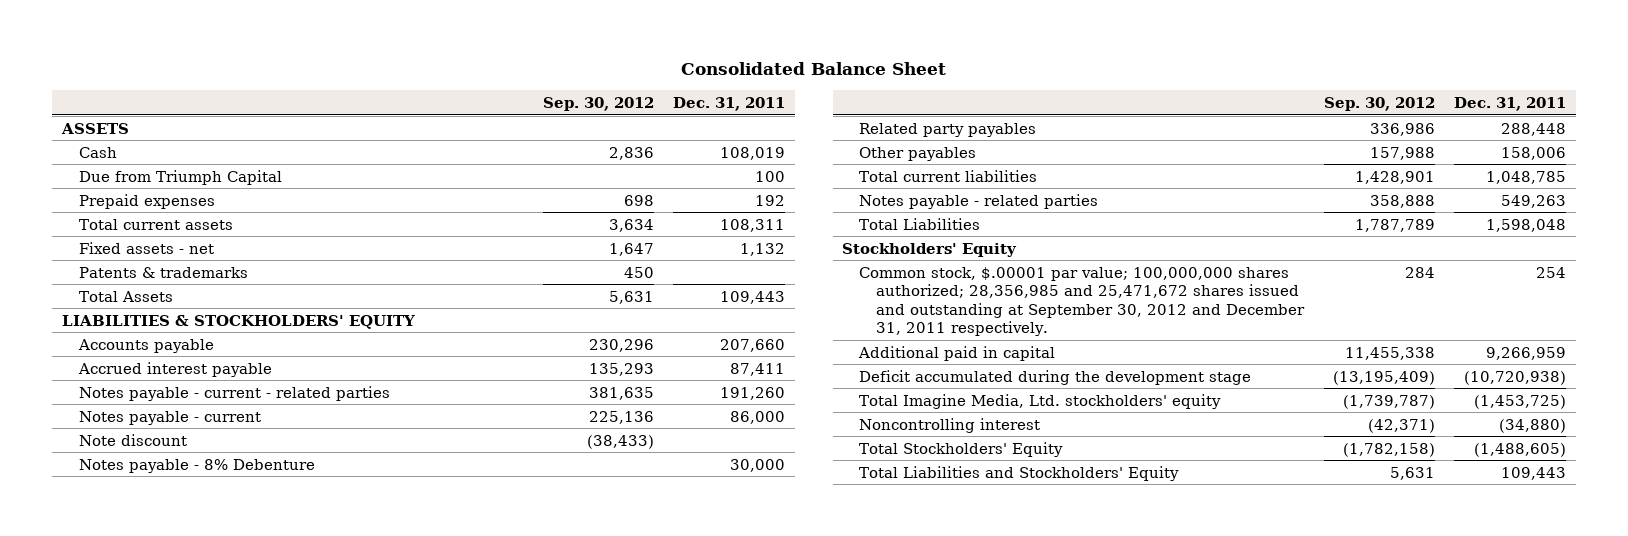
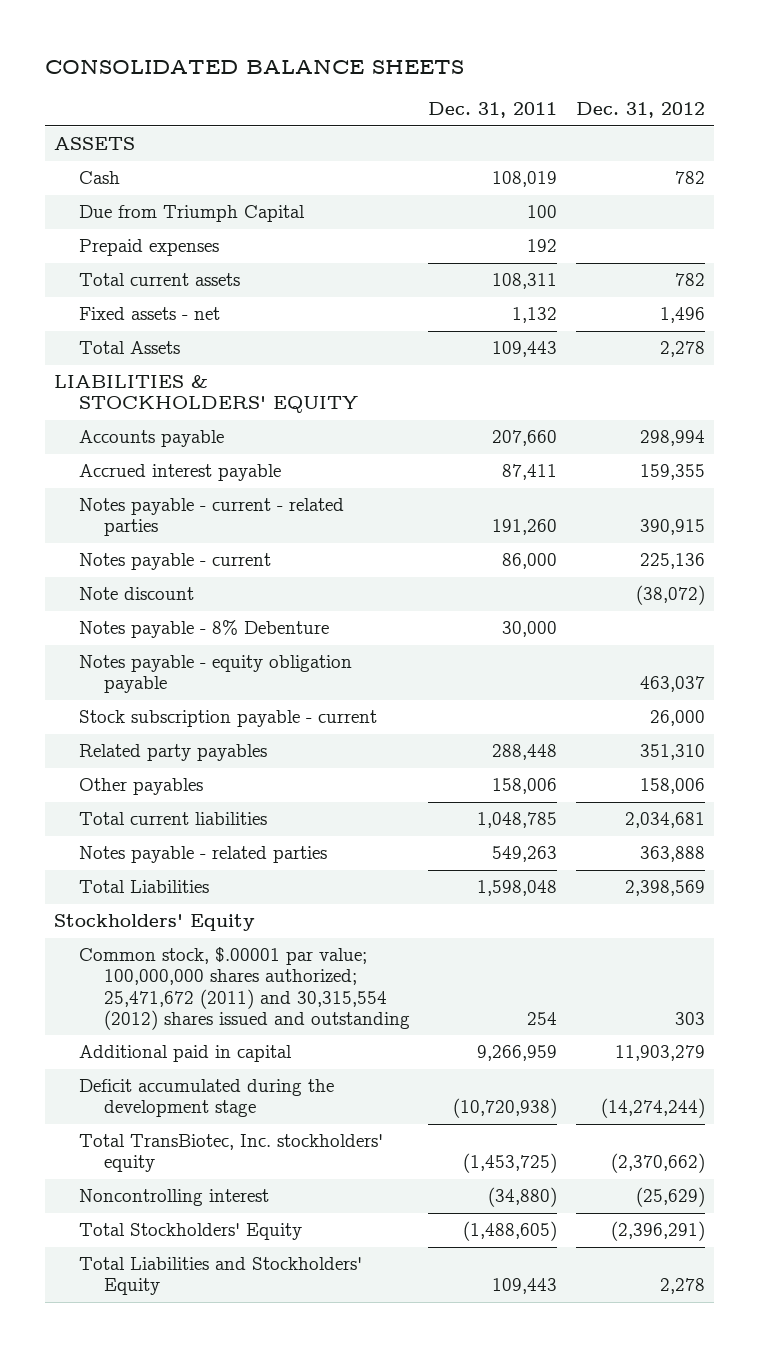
[680,62,946,76] Consolidated Balance Sheet -> [45,58,465,74] CONSOLIDATED BALANCE SHEETS
[543,96,655,111] Sep. 30, 2012 -> none
none -> [575,102,705,119] Dec. 31, 2012
[78,266,248,278] Patents & trademarks -> none
none -> [79,655,353,694] Notes payable - equity obligation payable
none -> [79,710,378,728] Stock subscription payable - current
[859,266,1306,337] Common stock, $.00001 par value; 100,000,000 shares authorized; 28,356,985 and 25,471,672 shares issued and outstanding at September 30, 2012 and December 31, 2011 respectively. -> [79,947,410,1030] Common stock, $.00001 par value; 100,000,000 shares authorized; 25,471,672 (2011) and 30,315,554 (2012) shares issued and outstanding
[859,393,1222,409] Total Imagine Media, Ltd. stockholders' equity -> [79,1134,384,1173] Total TransBiotec, Inc. stockholders' equity

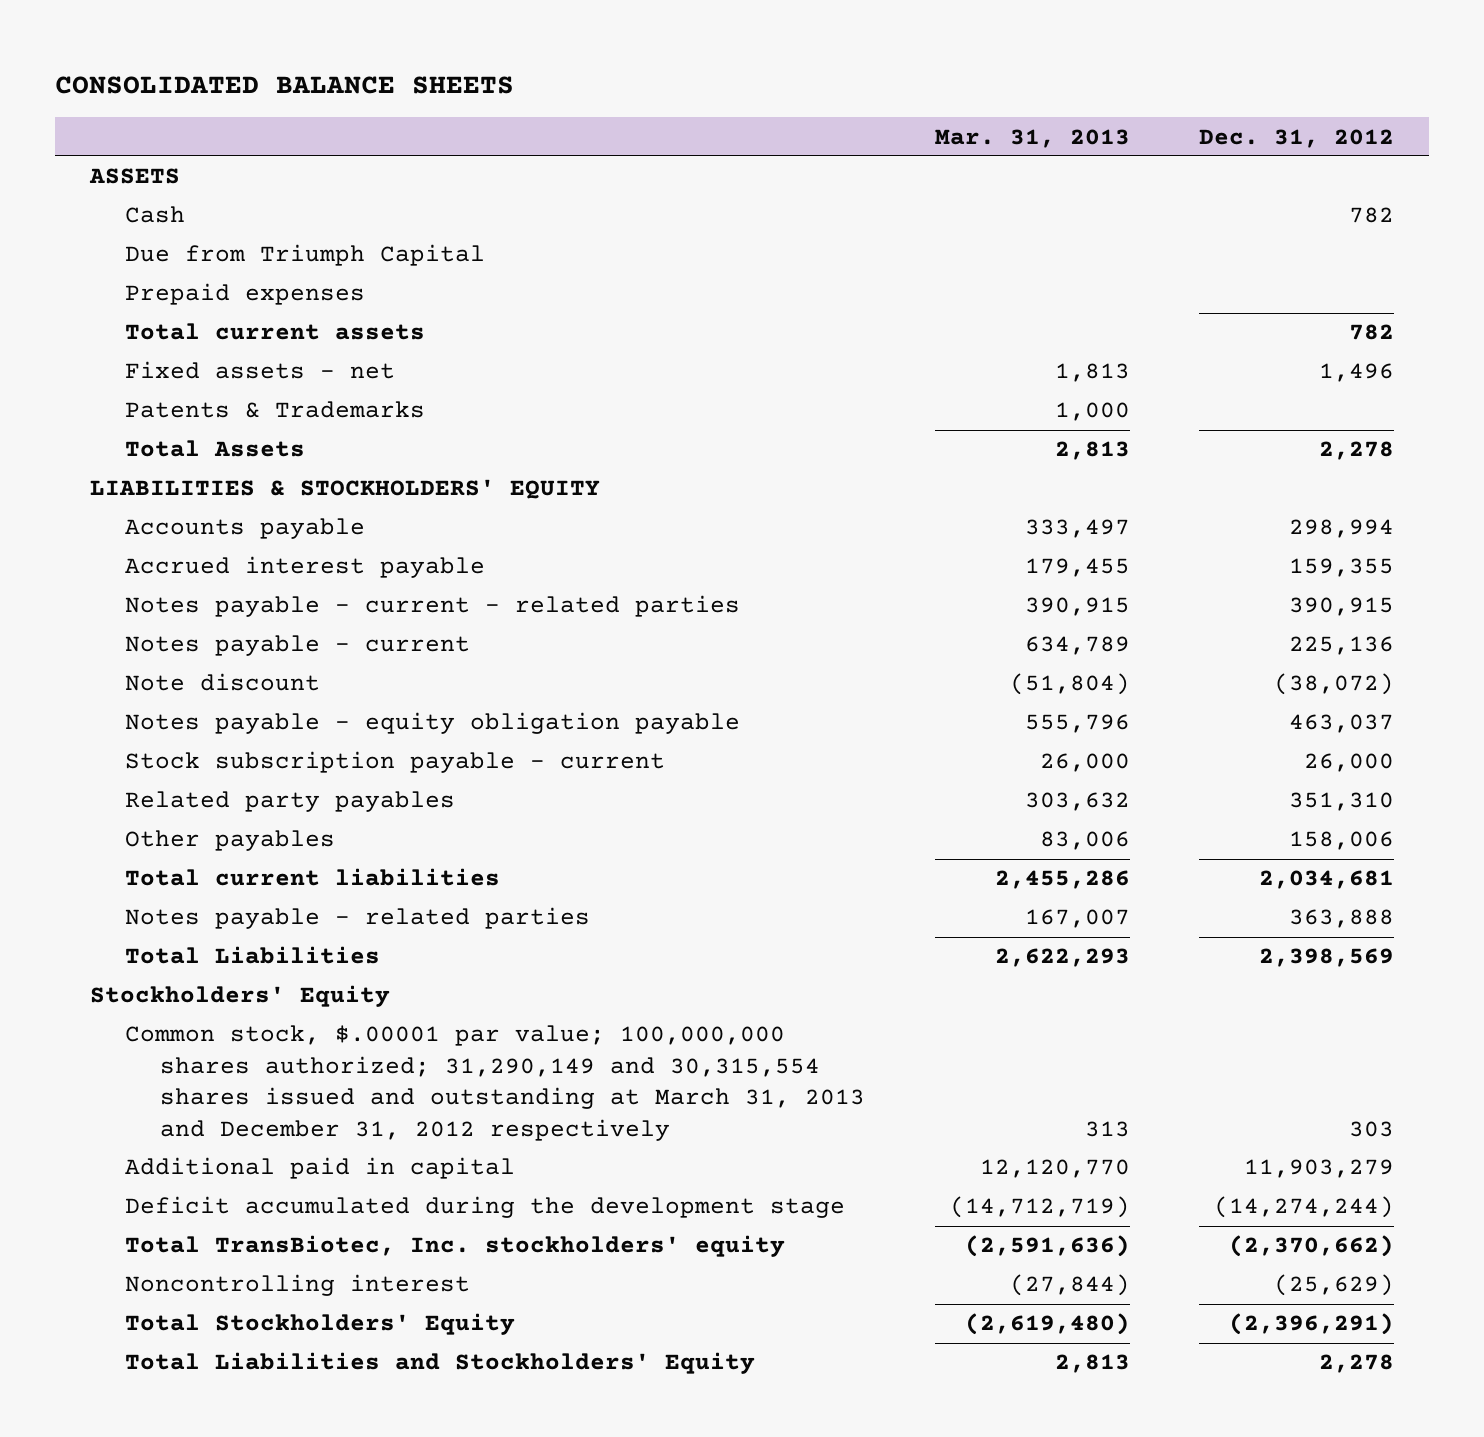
[428,102,558,119] Dec. 31, 2011 -> none
none -> [934,128,1130,148] Mar. 31, 2013
none -> [124,401,425,419] Patents & Trademarks
[79,620,330,639] Notes payable - 8% Debenture -> none
[79,947,410,1030] Common stock, $.00001 par value; 100,000,000 shares authorized; 25,471,672 (2011) and 30,315,554 (2012) shares issued and outstanding -> [124,1025,866,1141] Common stock, $.00001 par value; 100,000,000 shares authorized; 31,290,149 and 30,315,554 shares issued and outstanding at March 31, 2013 and December 31, 2012 respectively

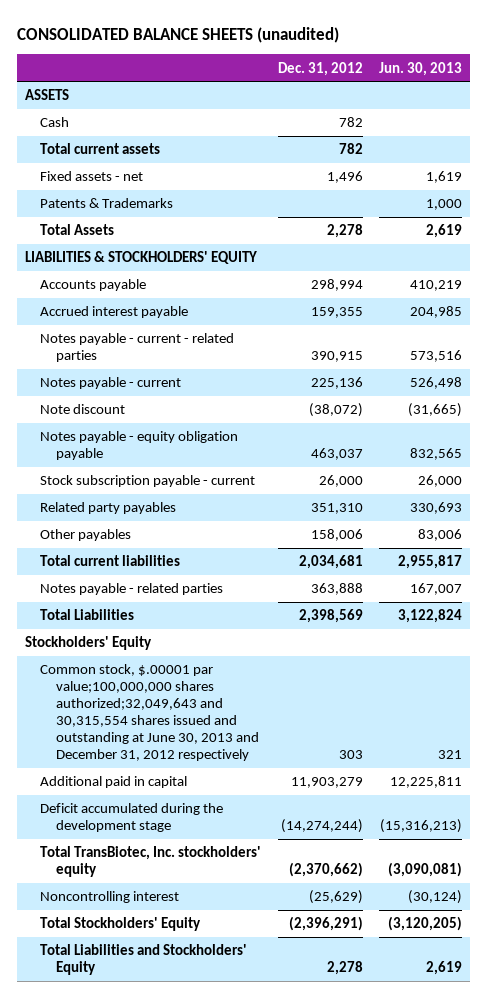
[54,75,514,94] CONSOLIDATED BALANCE SHEETS -> [16,26,339,43] CONSOLIDATED BALANCE SHEETS (unaudited)
[934,128,1130,148] Mar. 31, 2013 -> none
none -> [378,61,462,76] Jun. 30, 2013
[124,244,485,267] Due from Triumph Capital -> none
[124,283,365,306] Prepaid expenses -> none
[124,1025,866,1141] Common stock, $.00001 par value; 100,000,000 shares authorized; 31,290,149 and 30,315,554 shares issued and outstanding at March 31, 2013 and December 31, 2012 respectively -> [40,664,259,762] Common stock, $.00001 par value;100,000,000 shares authorized;32,049,643 and 30,315,554 shares issued and outstanding at June 30, 2013 and December 31, 2012 respectively

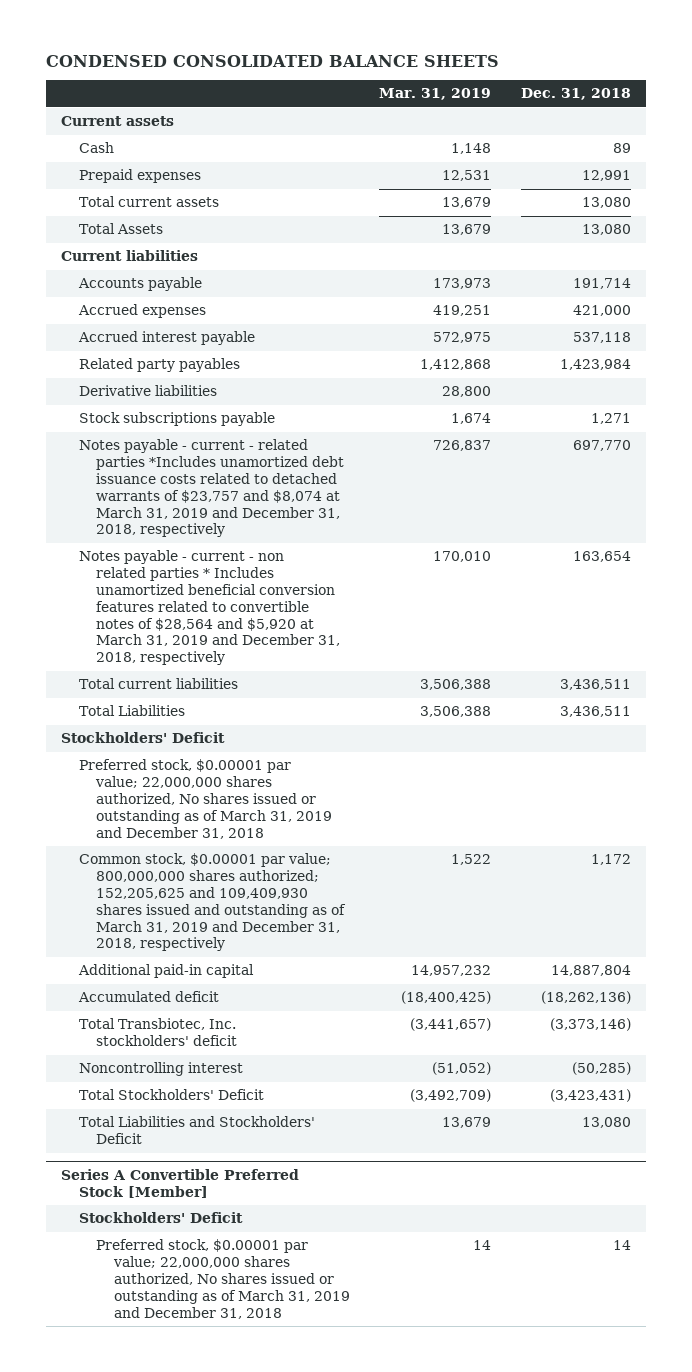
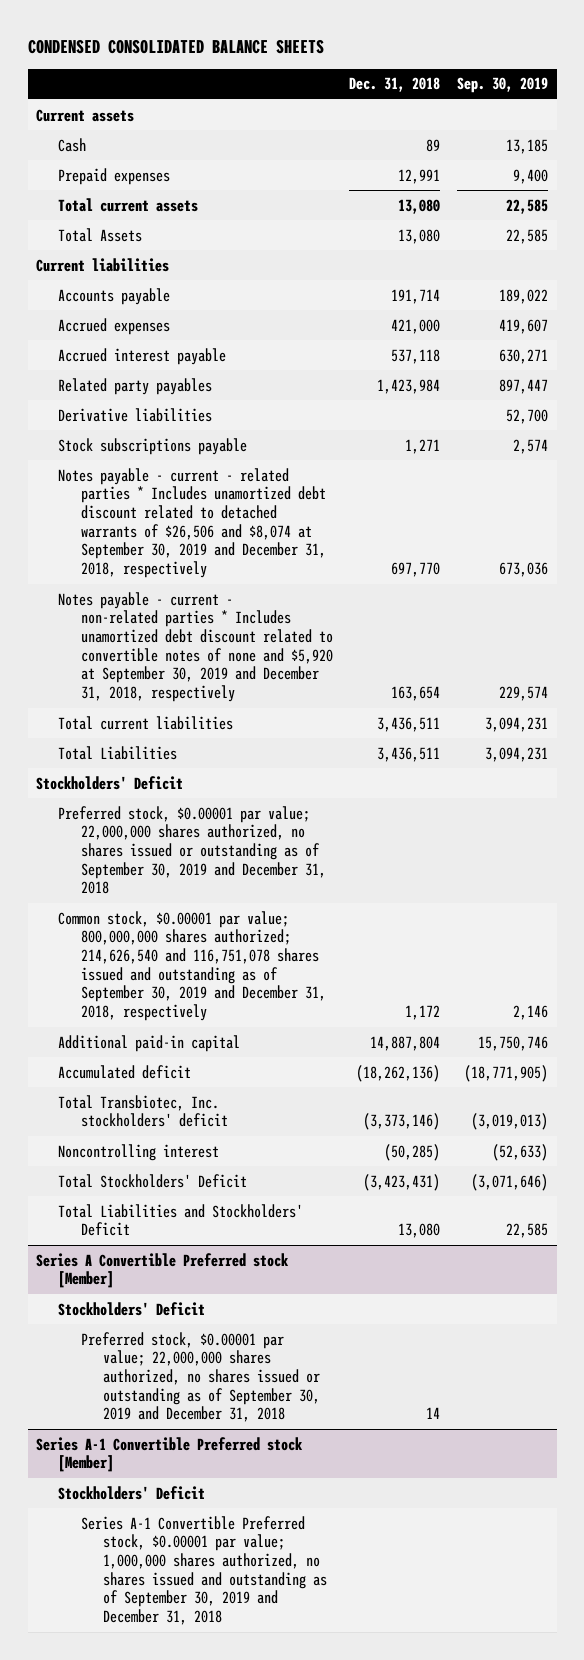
[379,88,492,101] Mar. 31, 2019 -> none
none -> [457,77,549,94] Sep. 30, 2019
[78,439,345,538] Notes payable - current - related parties *Includes unamortized debt issuance costs related to detached warrants of $23,757 and $8,074 at March 31, 2019 and December 31, 2018, respectively -> [58,467,326,579] Notes payable - current - related parties * Includes unamortized debt discount related to detached warrants of $26,506 and $8,074 at September 30, 2019 and December 31, 2018, respectively
[78,550,341,666] Notes payable - current - non related parties * Includes unamortized beneficial conversion features related to convertible notes of $28,564 and $5,920 at March 31, 2019 and December 31, 2018, respectively -> [58,591,333,703] Notes payable - current - non-related parties * Includes unamortized debt discount related to convertible notes of none and $5,920 at September 30, 2019 and December 31, 2018, respectively
[78,759,333,839] Preferred stock, $0.00001 par value; 22,000,000 shares authorized, No shares issued or outstanding as of March 31, 2019 and December 31, 2018 -> [58,805,326,895] Preferred stock, $0.00001 par value; 22,000,000 shares authorized, no shares issued or outstanding as of September 30, 2019 and December 31, 2018
[78,853,347,952] Common stock, $0.00001 par value; 800,000,000 shares authorized; 152,205,625 and 109,409,930 shares issued and outstanding as of March 31, 2019 and December 31, 2018, respectively -> [58,910,326,1022] Common stock, $0.00001 par value; 800,000,000 shares authorized; 214,626,540 and 116,751,078 shares issued and outstanding as of September 30, 2019 and December 31, 2018, respectively
[60,1168,299,1198] Series A Convertible Preferred Stock [Member] -> [36,1252,290,1289] Series A Convertible Preferred stock [Member]
[96,1239,350,1319] Preferred stock, $0.00001 par value; 22,000,000 shares authorized, No shares issued or outstanding as of March 31, 2019 and December 31, 2018 -> [80,1331,321,1423] Preferred stock, $0.00001 par value; 22,000,000 shares authorized, no shares issued or outstanding as of September 30, 2019 and December 31, 2018
none -> [36,1436,304,1473] Series A-1 Convertible Preferred stock [Member]
none -> [58,1485,206,1500] Stockholders' Deficit
none -> [80,1515,328,1626] Series A-1 Convertible Preferred stock, $0.00001 par value; 1,000,000 shares authorized, no shares issued and outstanding as of September 30, 2019 and December 31, 2018

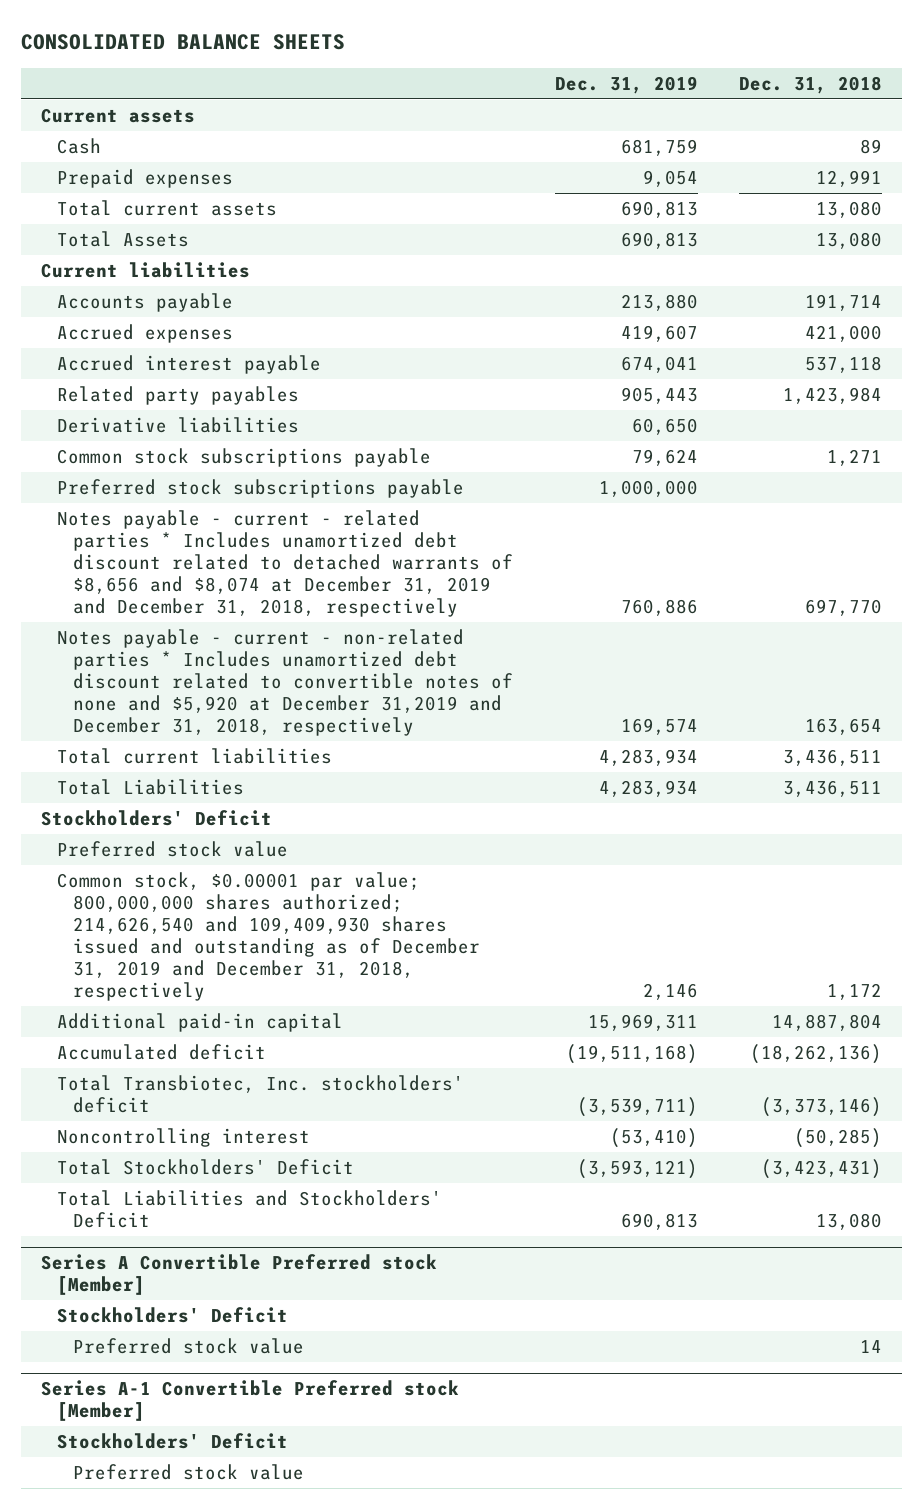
[27,38,324,54] CONDENSED CONSOLIDATED BALANCE SHEETS -> [20,34,345,51] CONSOLIDATED BALANCE SHEETS
[457,77,549,94] Sep. 30, 2019 -> none
none -> [554,75,698,94] Dec. 31, 2019
[58,437,248,455] Stock subscriptions payable -> [57,447,432,467] Common stock subscriptions payable
none -> [57,478,465,498] Preferred stock subscriptions payable
[58,467,326,579] Notes payable - current - related parties * Includes unamortized debt discount related to detached warrants of $26,506 and $8,074 at September 30, 2019 and December 31, 2018, respectively -> [57,509,514,618] Notes payable - current - related parties * Includes unamortized debt discount related to detached warrants of $8,656 and $8,074 at December 31, 2019 and December 31, 2018, respectively
[58,591,333,703] Notes payable - current - non-related parties * Includes unamortized debt discount related to convertible notes of none and $5,920 at September 30, 2019 and December 31, 2018, respectively -> [57,628,514,737] Notes payable - current - non-related parties * Includes unamortized debt discount related to convertible notes of none and $5,920 at December 31,2019 and December 31, 2018, respectively
[58,805,326,895] Preferred stock, $0.00001 par value; 22,000,000 shares authorized, no shares issued or outstanding as of September 30, 2019 and December 31, 2018 -> [57,840,289,857] Preferred stock value
[58,910,326,1022] Common stock, $0.00001 par value; 800,000,000 shares authorized; 214,626,540 and 116,751,078 shares issued and outstanding as of September 30, 2019 and December 31, 2018, respectively -> [57,871,481,1002] Common stock, $0.00001 par value; 800,000,000 shares authorized; 214,626,540 and 109,409,930 shares issued and outstanding as of December 31, 2019 and December 31, 2018, respectively
[80,1331,321,1423] Preferred stock, $0.00001 par value; 22,000,000 shares authorized, no shares issued or outstanding as of September 30, 2019 and December 31, 2018 -> [73,1337,305,1354] Preferred stock value
[80,1515,328,1626] Series A-1 Convertible Preferred stock, $0.00001 par value; 1,000,000 shares authorized, no shares issued and outstanding as of September 30, 2019 and December 31, 2018 -> none
none -> [73,1463,305,1480] Preferred stock value

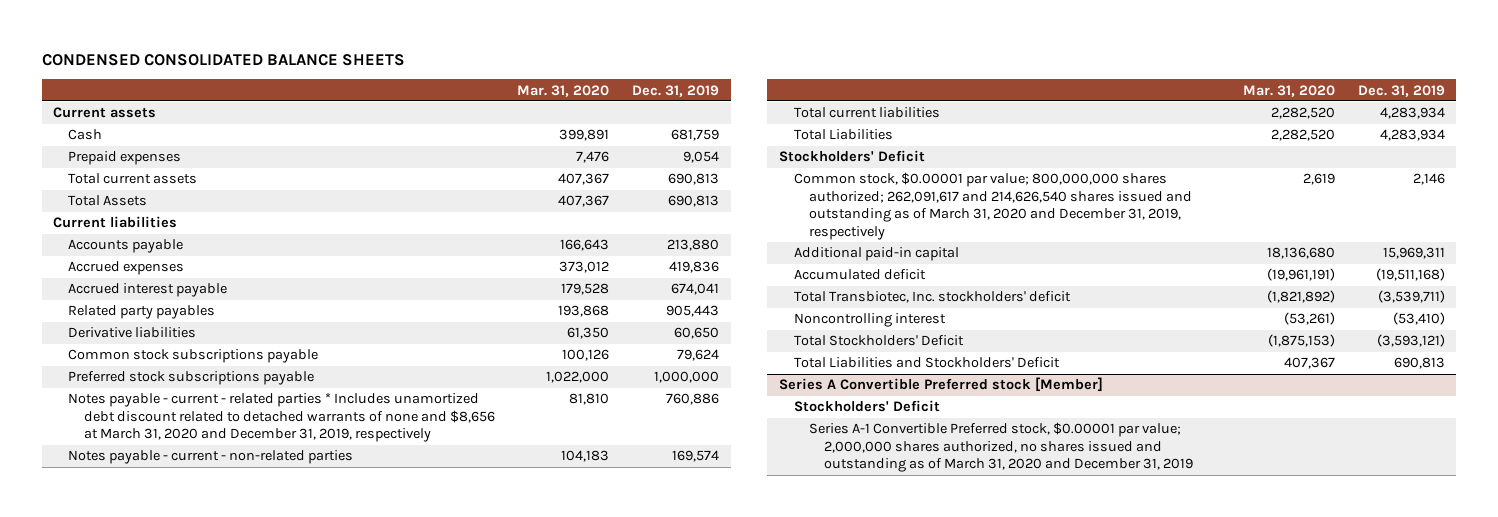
[20,34,345,51] CONSOLIDATED BALANCE SHEETS -> [41,53,405,66] CONDENSED CONSOLIDATED BALANCE SHEETS
[738,75,882,94] Dec. 31, 2018 -> none
none -> [517,84,610,97] Mar. 31, 2020
[620,324,698,342] 419,607 -> [669,261,720,274] 419,836
[57,509,514,618] Notes payable - current - related parties * Includes unamortized debt discount related to detached warrants of $8,656 and $8,074 at December 31, 2019 and December 31, 2018, respectively -> [68,393,495,443] Notes payable - current - related parties * Includes unamortized debt discount related to detached warrants of none and $8,656 at March 31, 2020 and December 31, 2019, respectively
[57,628,514,737] Notes payable - current - non-related parties * Includes unamortized debt discount related to convertible notes of none and $5,920 at December 31,2019 and December 31, 2018, respectively -> [68,450,354,465] Notes payable - current - non-related parties
[57,840,289,857] Preferred stock value -> none
[57,871,481,1002] Common stock, $0.00001 par value; 800,000,000 shares authorized; 214,626,540 and 109,409,930 shares issued and outstanding as of December 31, 2019 and December 31, 2018, respectively -> [793,172,1192,240] Common stock, $0.00001 par value; 800,000,000 shares authorized; 262,091,617 and 214,626,540 shares issued and outstanding as of March 31, 2020 and December 31, 2019, respectively
[41,1379,460,1421] Series A-1 Convertible Preferred stock [Member] -> none
[57,1432,289,1449] Stockholders' Deficit -> none
[73,1463,305,1480] Preferred stock value -> none
[73,1337,305,1354] Preferred stock value -> [808,422,1193,473] Series A-1 Convertible Preferred stock, $0.00001 par value; 2,000,000 shares authorized, no shares issued and outstanding as of March 31, 2020 and December 31, 2019

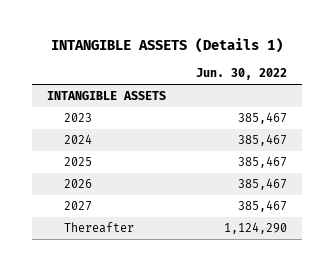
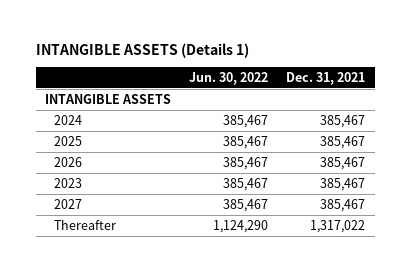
none -> [286,71,366,85] Dec. 31, 2021
[64,113,93,123] 2023 -> [54,177,83,188] 2023

